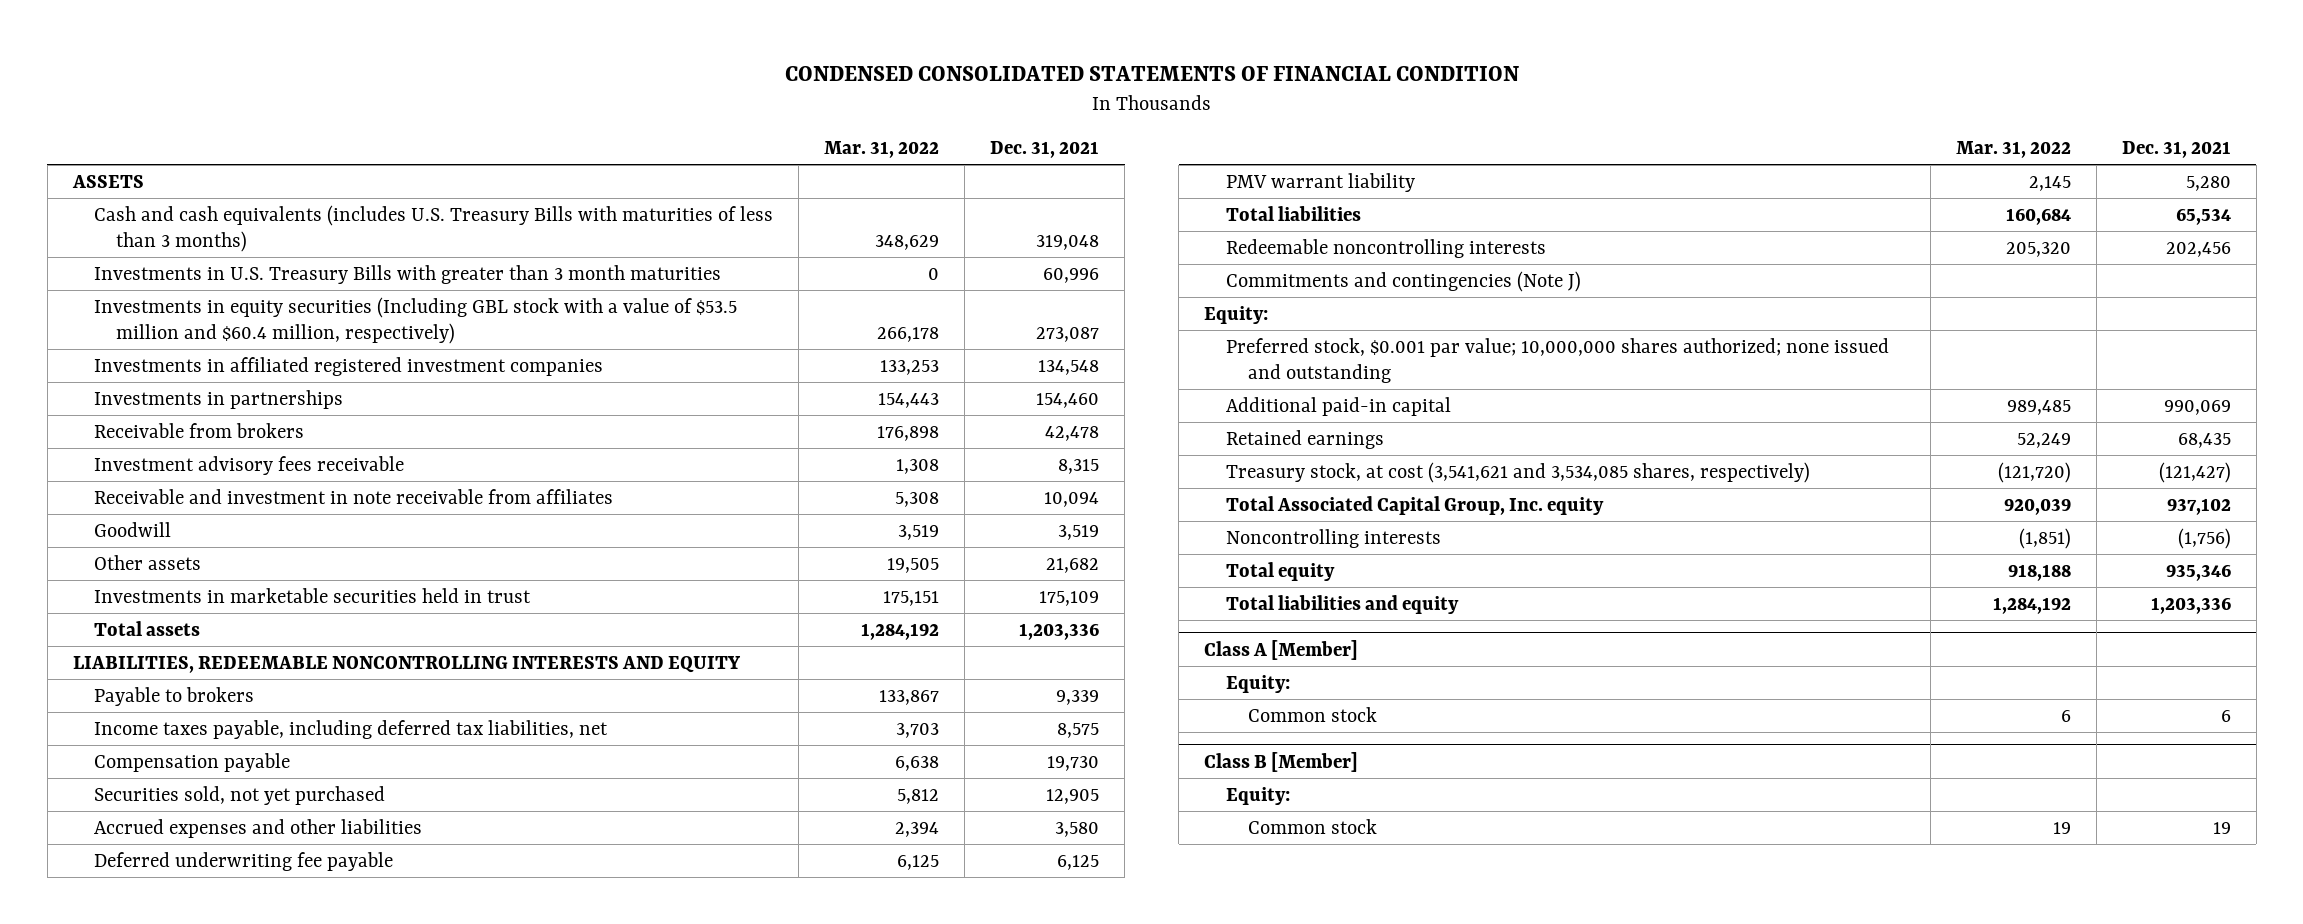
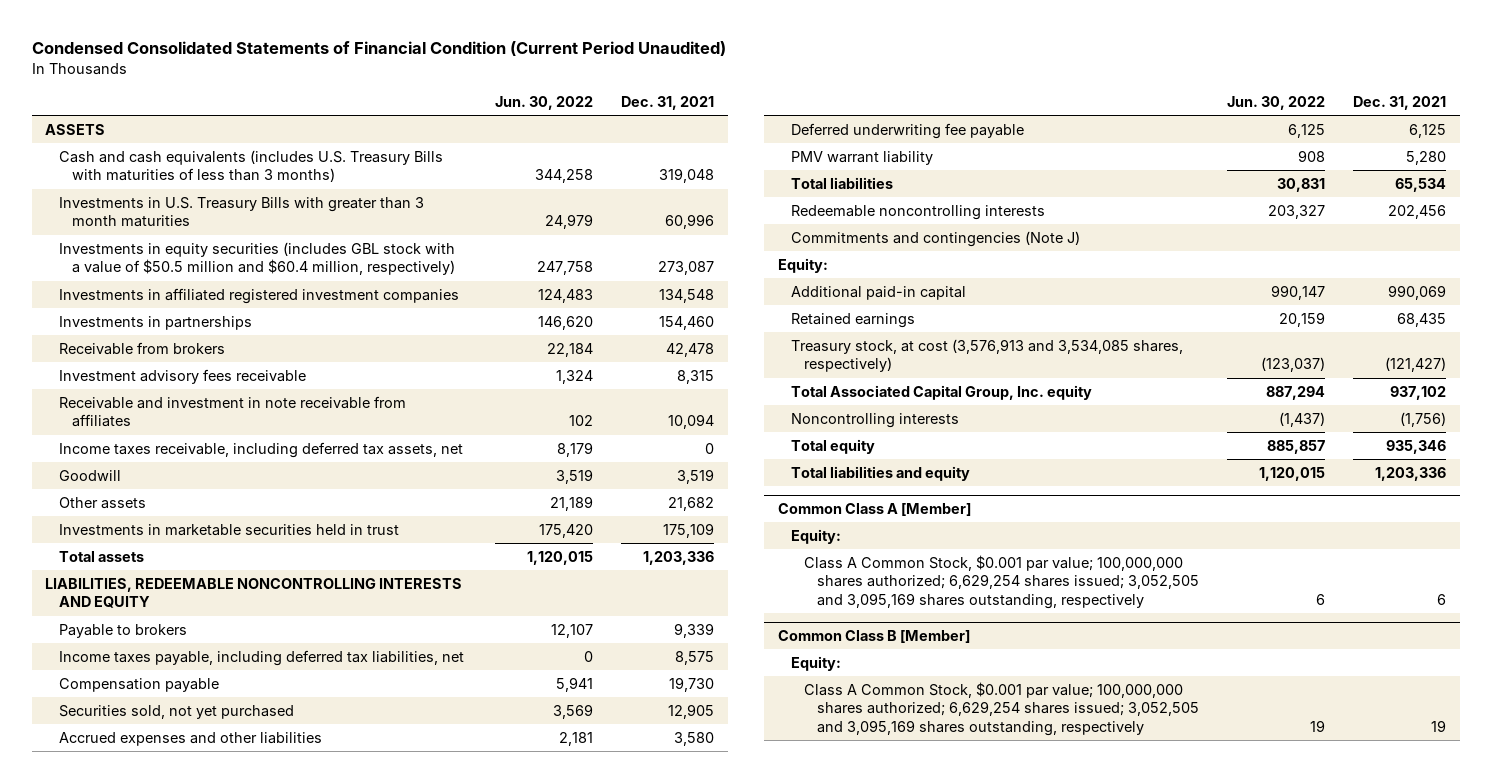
[784,65,1519,81] CONDENSED CONSOLIDATED STATEMENTS OF FINANCIAL CONDITION -> [31,41,726,57] Condensed Consolidated Statements of Financial Condition (Current Period Unaudited)
[824,140,940,158] Mar. 31, 2022 -> none
none -> [494,96,593,111] Jun. 30, 2022
[94,296,738,344] Investments in equity securities (Including GBL stock with a value of $53.5 million and $60.4 million, respectively) -> [58,241,455,276] Investments in equity securities (includes GBL stock with a value of $50.5 million and $60.4 million, respectively)
none -> [58,441,463,458] Income taxes receivable, including deferred tax assets, net
[1225,337,1889,383] Preferred stock, $0.001 par value; 10,000,000 shares authorized; none issued and outstanding -> none
[1225,461,1810,483] Treasury stock, at cost (3,541,621 and 3,534,085 shares, respectively) -> [791,338,1184,373] Treasury stock, at cost (3,576,913 and 3,534,085 shares, respectively)
[1204,639,1359,660] Class A [Member] -> [777,503,971,517] Common Class A [Member]
[1247,706,1377,722] Common stock -> [804,554,1200,609] Class A Common Stock, $0.001 par value; 100,000,000 shares authorized; 6,629,254 shares issued; 3,052,505 and 3,095,169 shares outstanding, respectively
[1204,751,1359,772] Class B [Member] -> [777,630,970,644] Common Class B [Member]
[1247,818,1377,834] Common stock -> [804,681,1200,736] Class A Common Stock, $0.001 par value; 100,000,000 shares authorized; 6,629,254 shares issued; 3,052,505 and 3,095,169 shares outstanding, respectively

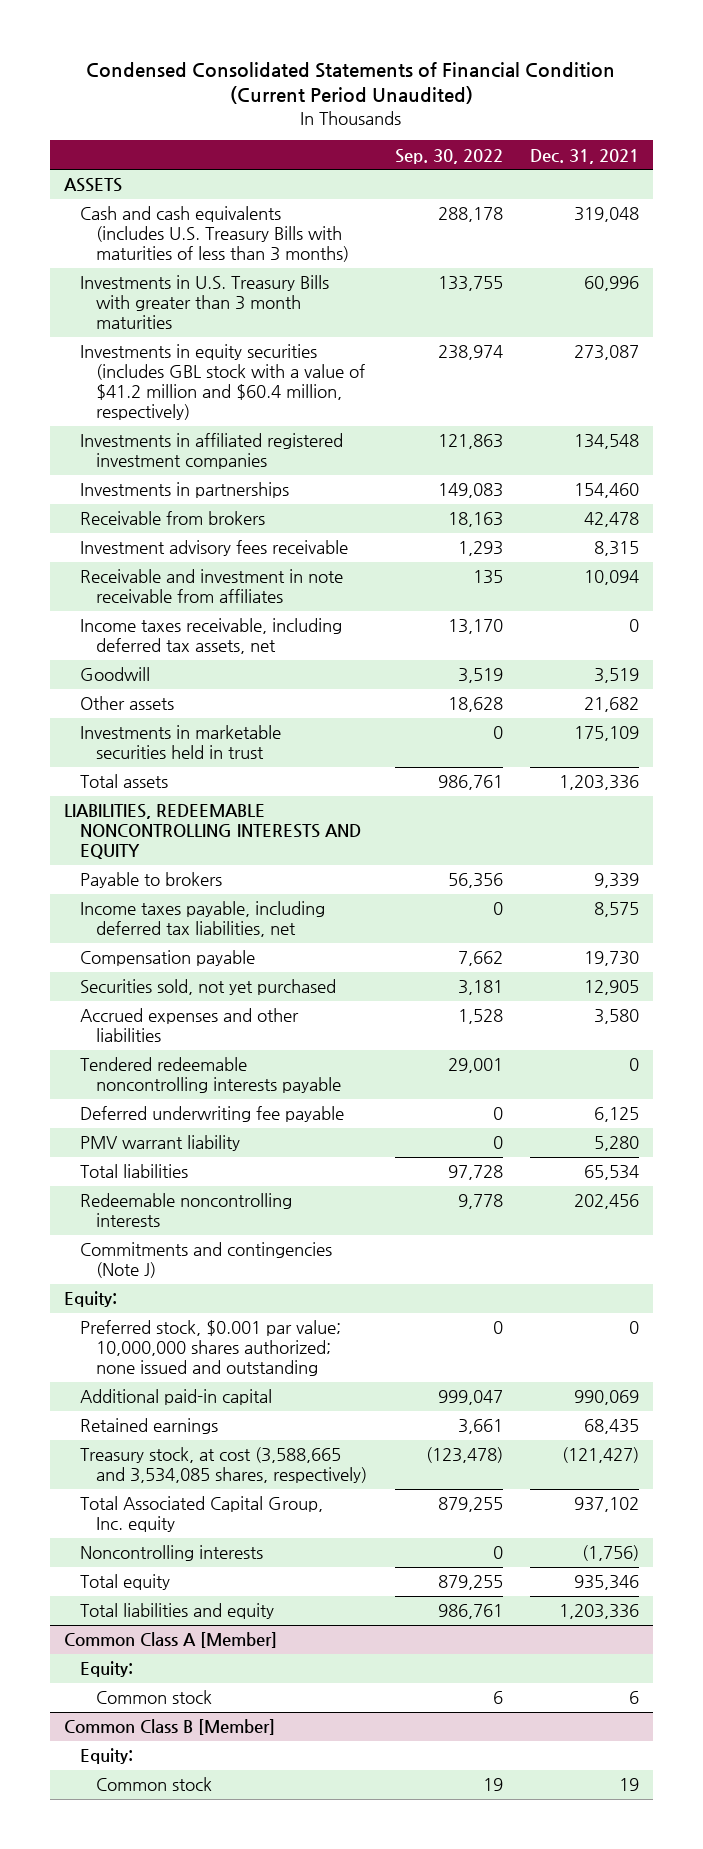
[494,96,593,111] Jun. 30, 2022 -> none
none -> [394,148,503,164] Sep. 30, 2022
[58,241,455,276] Investments in equity securities (includes GBL stock with a value of $50.5 million and $60.4 million, respectively) -> [79,344,365,421] Investments in equity securities (includes GBL stock with a value of $41.2 million and $60.4 million, respectively)
none -> [79,1057,341,1094] Tendered redeemable noncontrolling interests payable
none -> [79,1320,341,1377] Preferred stock, $0.001 par value; 10,000,000 shares authorized; none issued and outstanding
[791,338,1184,373] Treasury stock, at cost (3,576,913 and 3,534,085 shares, respectively) -> [79,1447,367,1484] Treasury stock, at cost (3,588,665 and 3,534,085 shares, respectively)
[804,554,1200,609] Class A Common Stock, $0.001 par value; 100,000,000 shares authorized; 6,629,254 shares issued; 3,052,505 and 3,095,169 shares outstanding, respectively -> [95,1690,212,1705] Common stock
[804,681,1200,736] Class A Common Stock, $0.001 par value; 100,000,000 shares authorized; 6,629,254 shares issued; 3,052,505 and 3,095,169 shares outstanding, respectively -> [95,1777,212,1792] Common stock

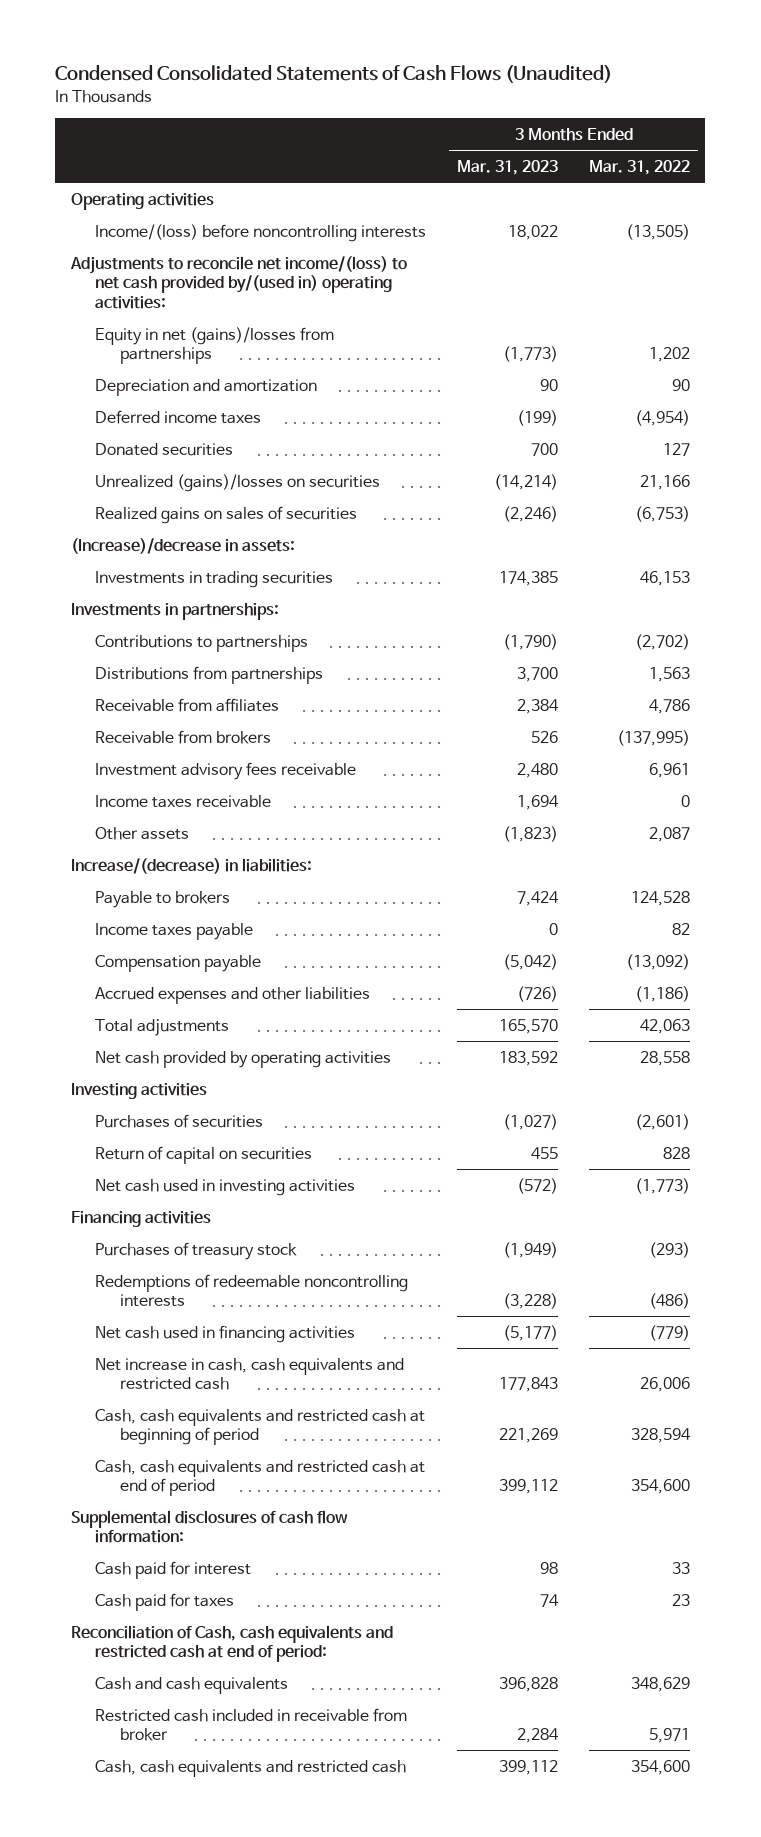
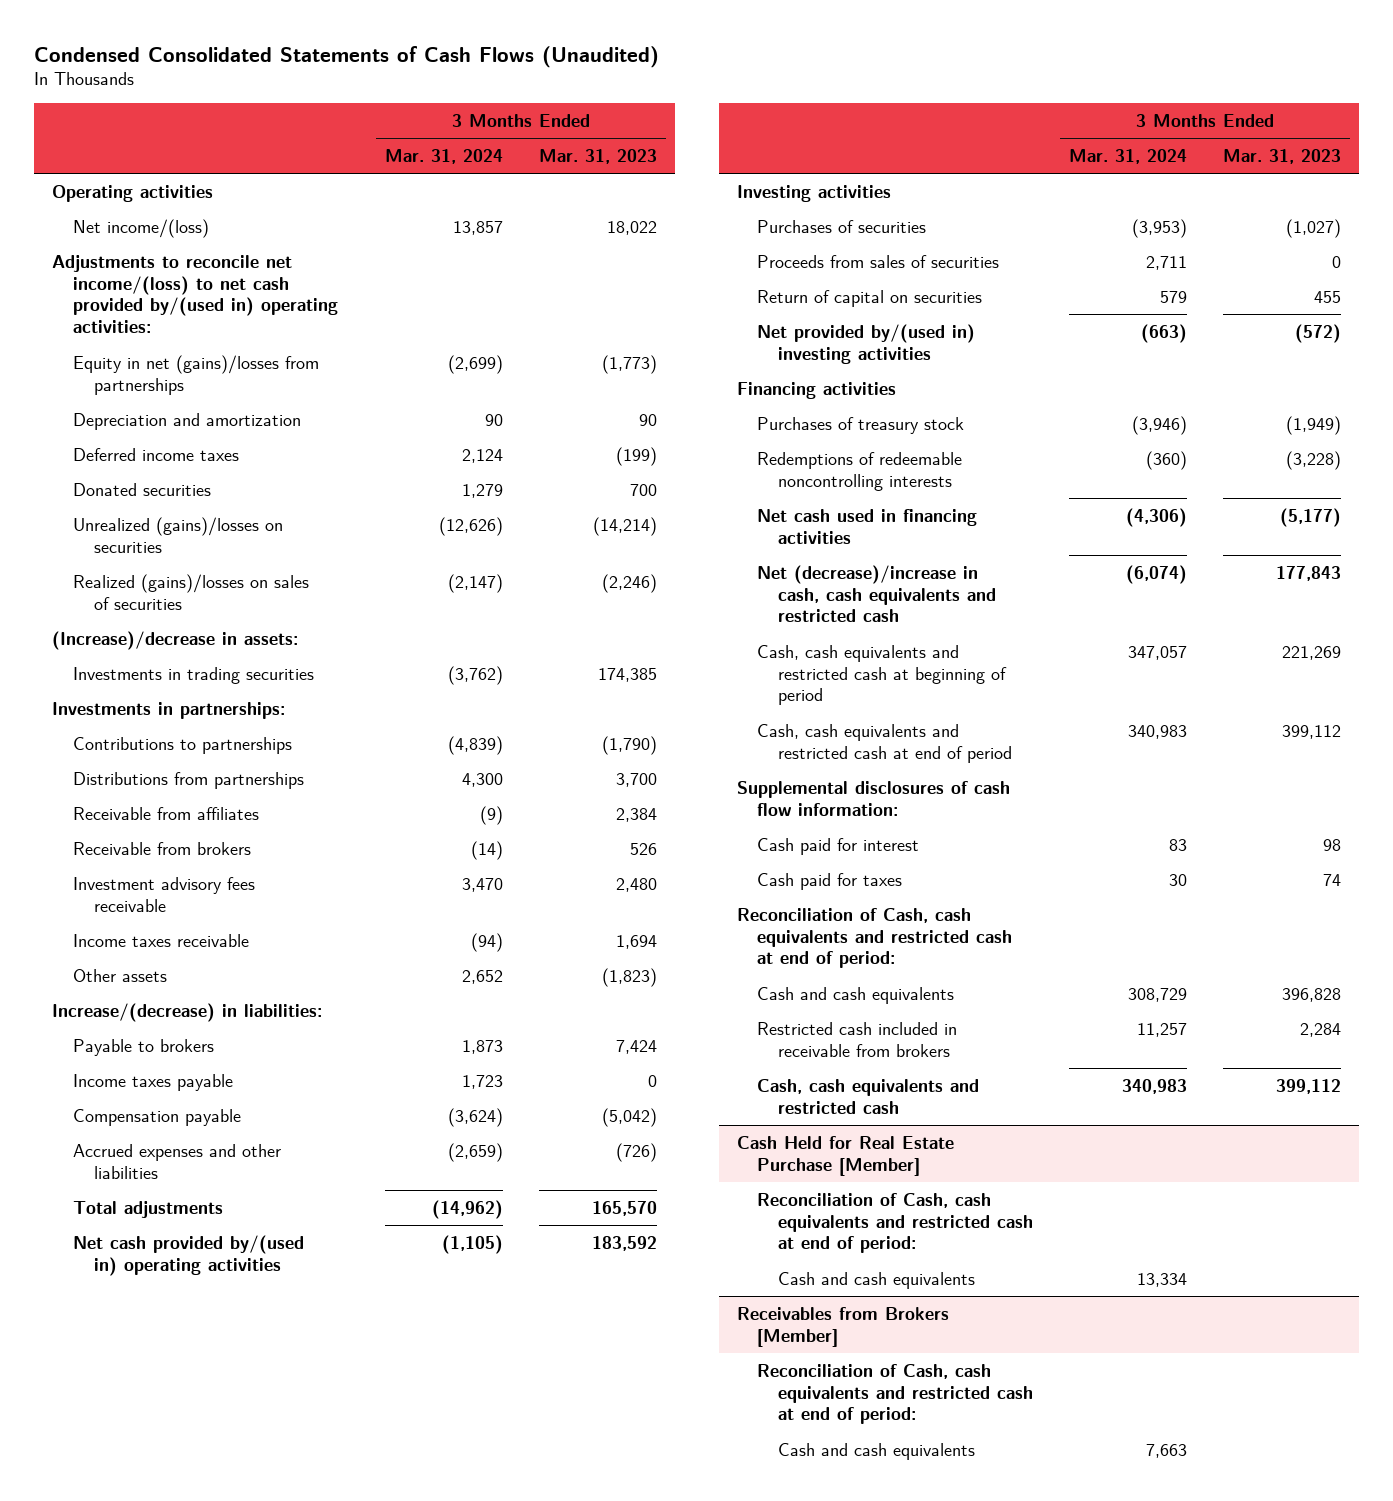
[588,159,690,175] Mar. 31, 2022 -> none
none -> [384,149,503,165] Mar. 31, 2024
[95,223,427,242] Income/(loss) before noncontrolling interests -> [72,218,209,238] Net income/(loss)
[95,505,358,524] Realized gains on sales of securities -> [72,573,309,610] Realized (gains)/losses on sales of securities
[95,1050,392,1068] Net cash provided by operating activities -> [72,1234,304,1276] Net cash provided by/(used in) operating activities
none -> [757,254,1000,268] Proceeds from sales of securities
[95,1178,356,1196] Net cash used in investing activities -> [757,323,976,364] Net provided by/(used in) investing activities
[95,1357,405,1391] Net increase in cash, cash equivalents and restricted cash -> [757,564,996,623] Net (decrease)/increase in cash, cash equivalents and restricted cash
[95,1707,408,1742] Restricted cash included in receivable from broker -> [757,1021,958,1057] Restricted cash included in receivable from brokers
none -> [736,1135,954,1176] Cash Held for Real Estate Purchase [Member]
none -> [757,1192,1033,1254] Reconciliation of Cash, cash equivalents and restricted cash at end of period:
none -> [777,1271,975,1289] Cash and cash equivalents
none -> [736,1306,949,1347] Receivables from Brokers [Member]
none -> [757,1363,1033,1425] Reconciliation of Cash, cash equivalents and restricted cash at end of period:
none -> [777,1442,975,1460] Cash and cash equivalents

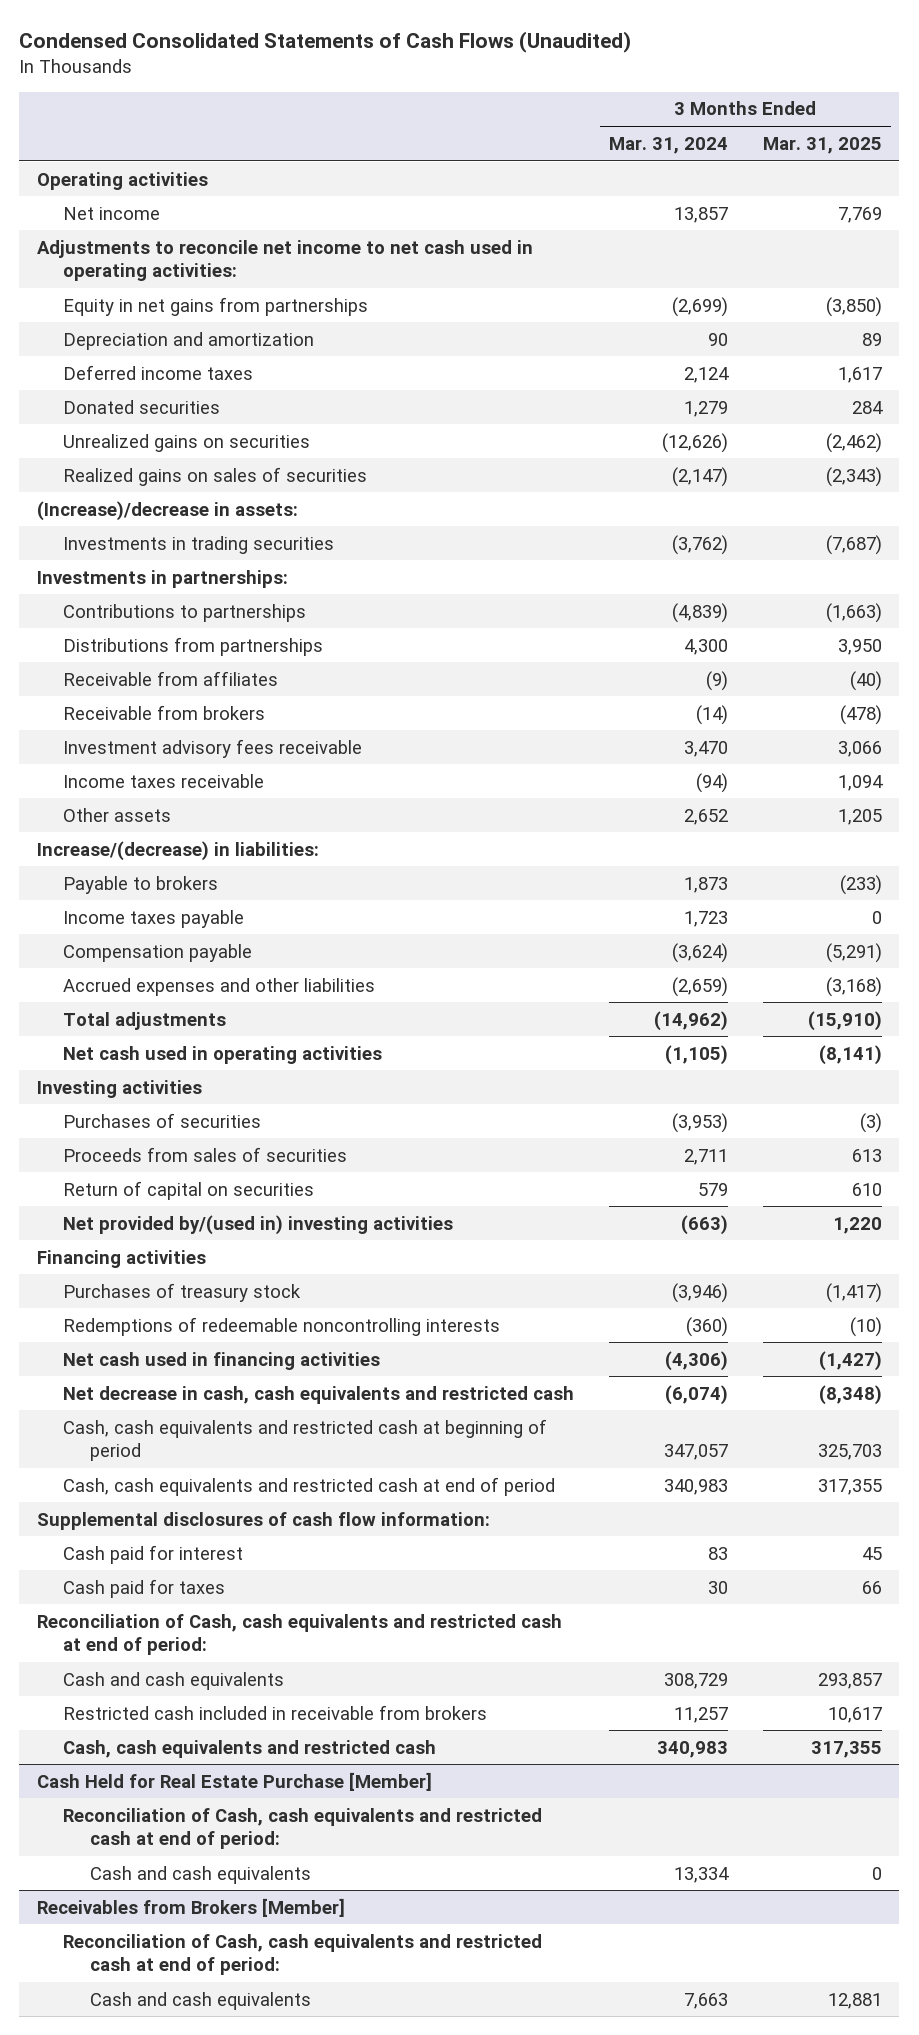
[538,149,657,165] Mar. 31, 2023 -> none
none -> [762,136,882,154] Mar. 31, 2025
[72,218,209,238] Net income/(loss) -> [63,206,161,220] Net income
[52,254,338,334] Adjustments to reconcile net income/(loss) to net cash provided by/(used in) operating activities: -> [36,239,533,281] Adjustments to reconcile net income to net cash used in operating activities:
[72,354,319,395] Equity in net (gains)/losses from partnerships -> [63,296,369,316] Equity in net gains from partnerships
[72,516,283,553] Unrealized (gains)/losses on securities -> [63,433,311,452] Unrealized gains on securities
[72,573,309,610] Realized (gains)/losses on sales of securities -> [63,466,368,486] Realized gains on sales of securities
[72,1234,304,1276] Net cash provided by/(used in) operating activities -> [63,1045,383,1064] Net cash used in operating activities
[757,564,996,623] Net (decrease)/increase in cash, cash equivalents and restricted cash -> [63,1385,575,1404] Net decrease in cash, cash equivalents and restricted cash

